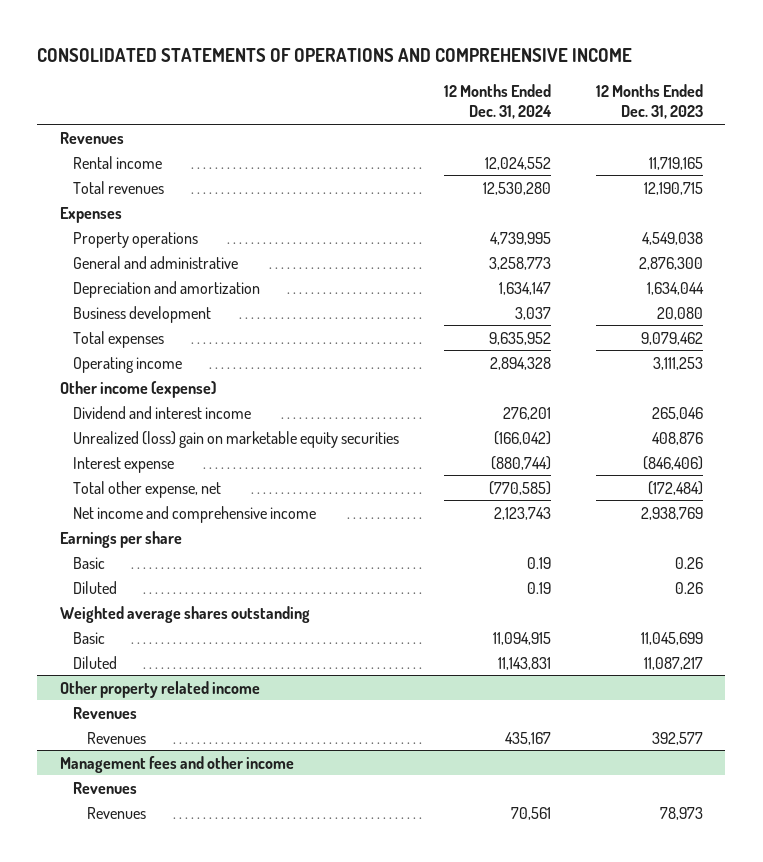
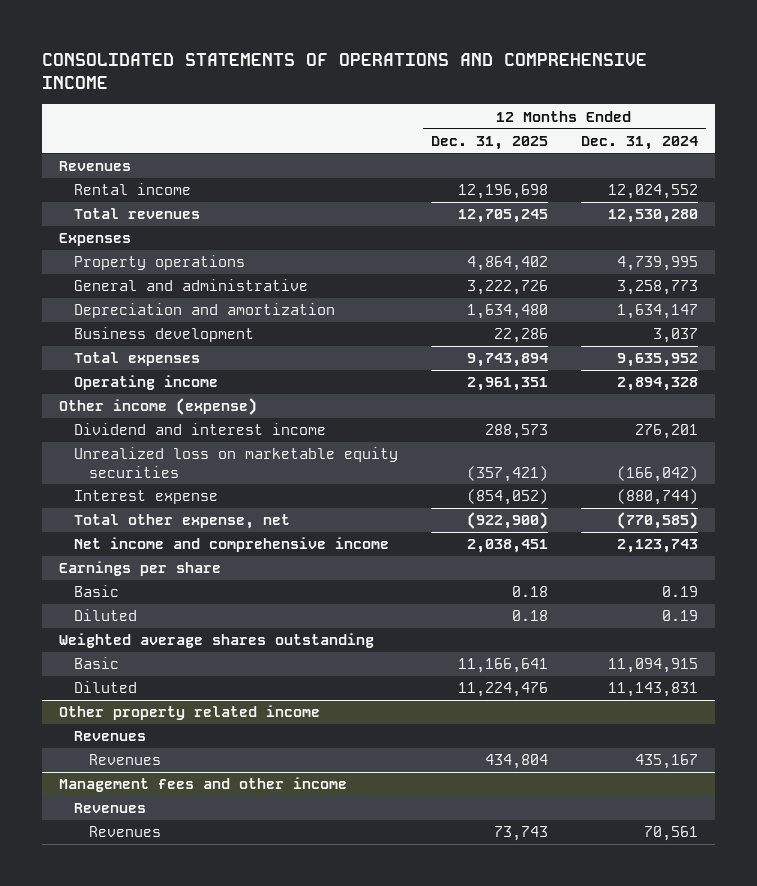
[596,84,704,120] 12 Months Ended Dec. 31, 2023 -> none
none -> [430,136,548,151] Dec. 31, 2025
[73,430,400,448] Unrealized (loss) gain on marketable equity securities -> [73,447,398,478] Unrealized loss on marketable equity securities

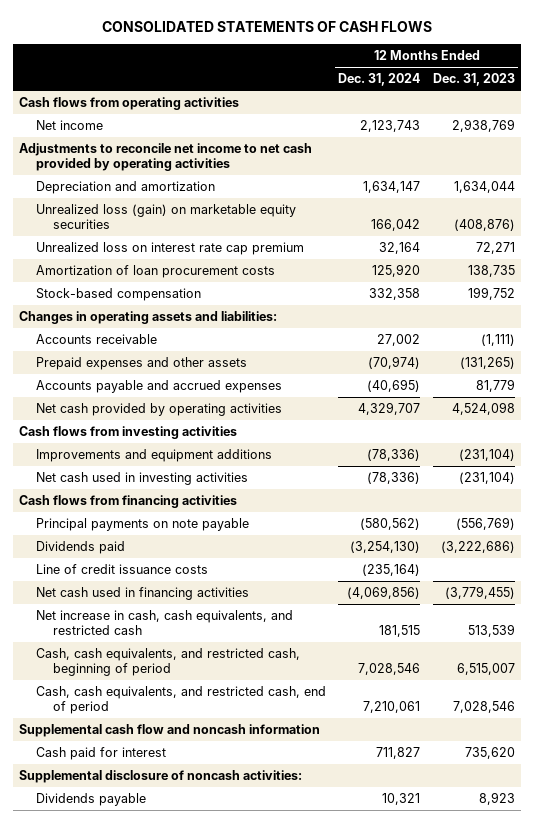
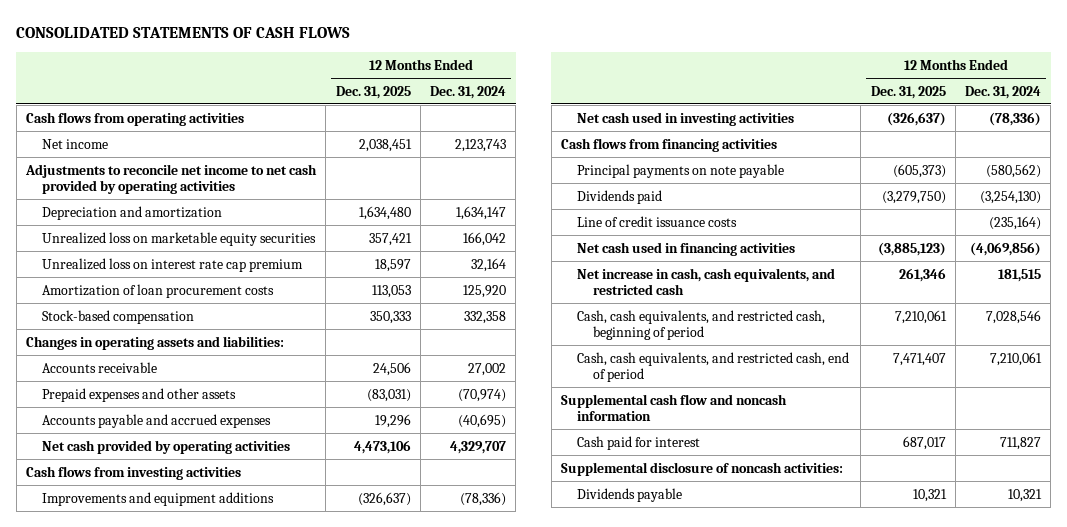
[432,73,515,87] Dec. 31, 2023 -> none
none -> [335,85,411,99] Dec. 31, 2025
[36,204,297,230] Unrealized loss (gain) on marketable equity securities -> [42,231,317,246] Unrealized loss on marketable equity securities

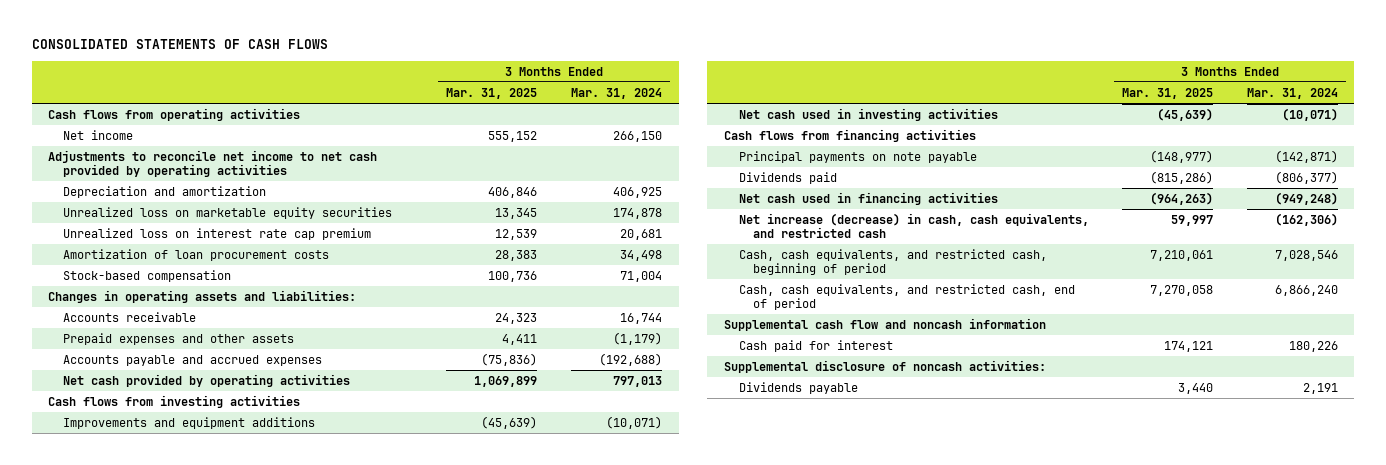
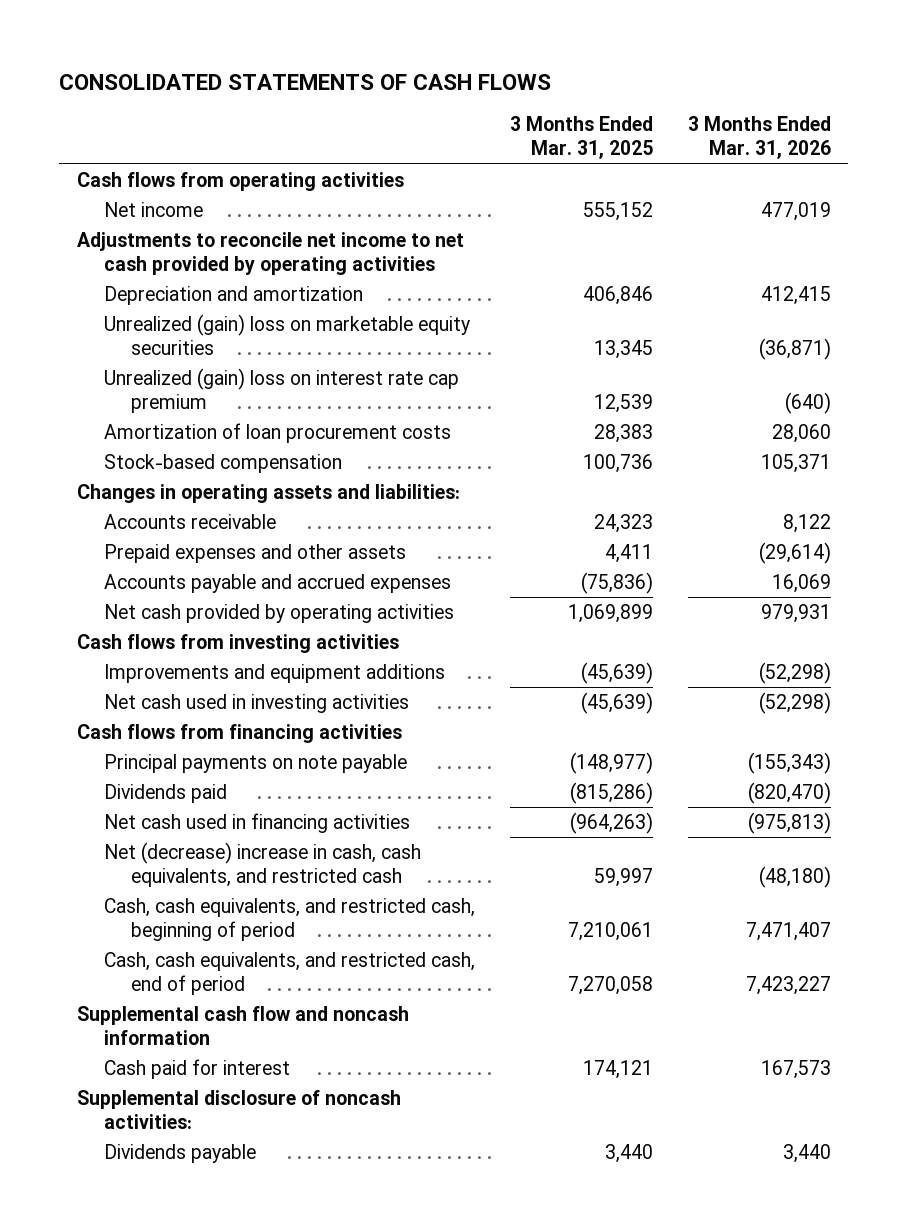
[570,87,662,99] Mar. 31, 2024 -> none
none -> [687,116,831,160] 3 Months Ended Mar. 31, 2026
[62,206,392,219] Unrealized loss on marketable equity securities -> [103,314,470,356] Unrealized (gain) loss on marketable equity securities
[62,227,371,240] Unrealized loss on interest rate cap premium -> [103,368,459,414] Unrealized (gain) loss on interest rate cap premium
[738,212,1089,238] Net increase (decrease) in cash, cash equivalents, and restricted cash -> [103,842,421,888] Net (decrease) increase in cash, cash equivalents, and restricted cash

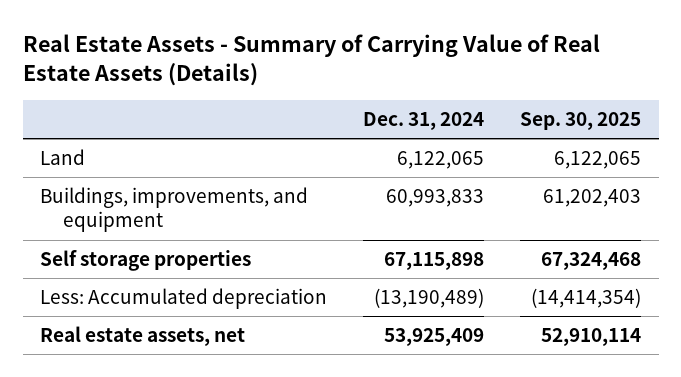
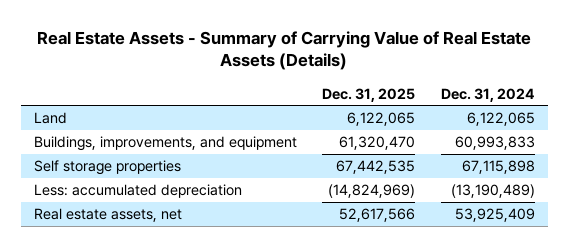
[519,112,641,131] Sep. 30, 2025 -> none
none -> [322,87,416,102] Dec. 31, 2025
[40,287,328,309] Less: Accumulated depreciation -> [33,184,242,199] Less: accumulated depreciation

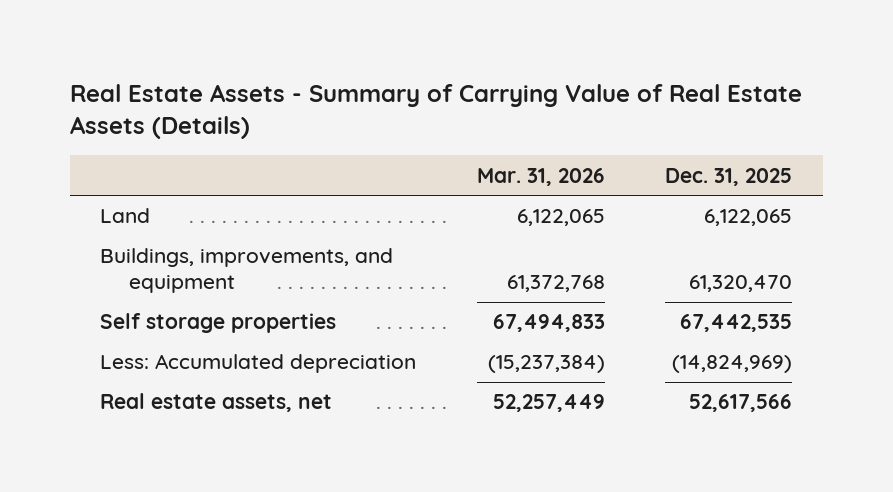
[441,87,536,102] Dec. 31, 2024 -> none
none -> [476,167,605,186] Mar. 31, 2026
[33,184,242,199] Less: accumulated depreciation -> [100,354,417,374] Less: Accumulated depreciation

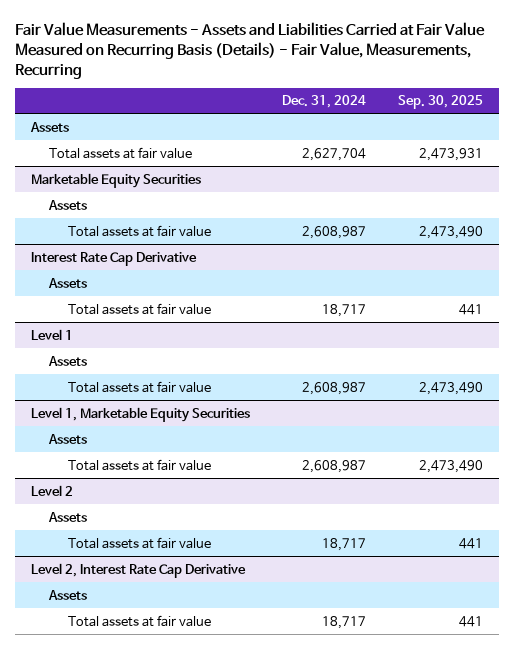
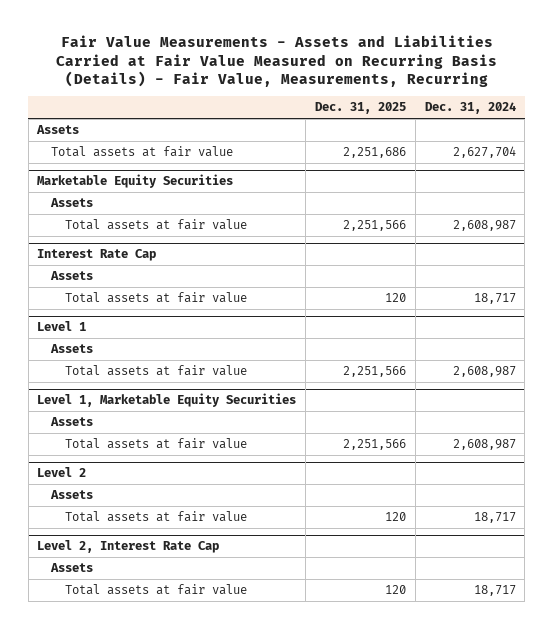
[398,95,484,110] Sep. 30, 2025 -> none
none -> [315,102,407,115] Dec. 31, 2025
[31,251,198,266] Interest Rate Cap Derivative -> [37,249,157,262] Interest Rate Cap
[31,562,247,578] Level 2, Interest Rate Cap Derivative -> [37,540,220,554] Level 2, Interest Rate Cap

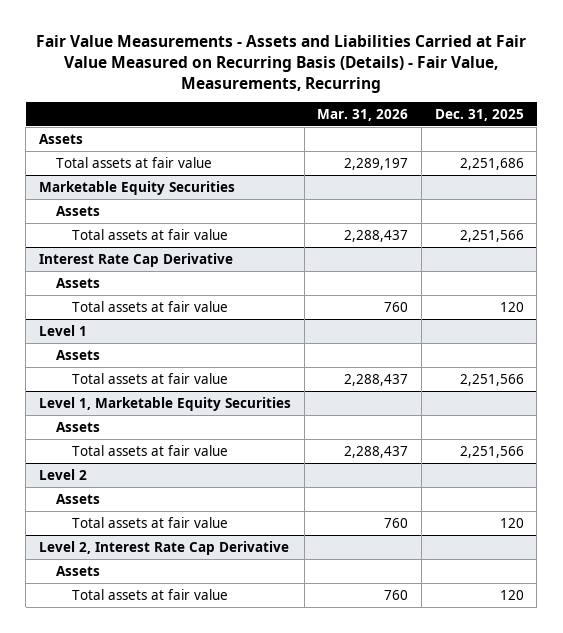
[424,102,516,115] Dec. 31, 2024 -> none
none -> [317,108,409,121] Mar. 31, 2026
[37,249,157,262] Interest Rate Cap -> [38,252,233,267] Interest Rate Cap Derivative
[37,540,220,554] Level 2, Interest Rate Cap -> [38,540,289,555] Level 2, Interest Rate Cap Derivative

